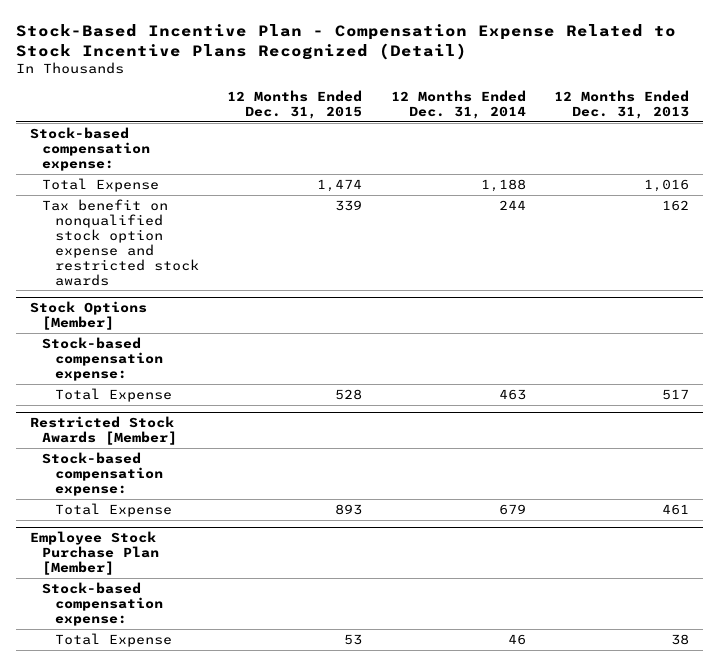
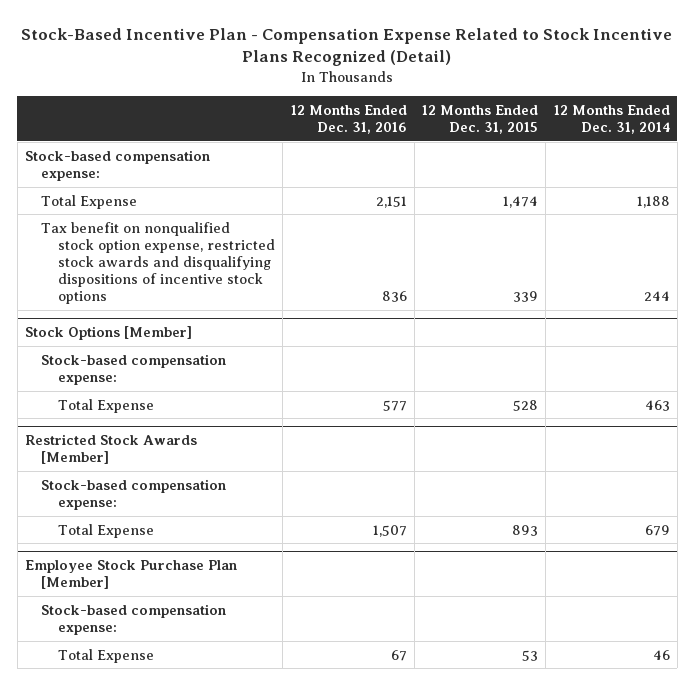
[553,90,689,120] 12 Months Ended Dec. 31, 2013 -> none
none -> [290,104,407,134] 12 Months Ended Dec. 31, 2016
[42,198,199,286] Tax benefit on nonqualified stock option expense and restricted stock awards -> [41,221,276,305] Tax benefit on nonqualified stock option expense, restricted stock awards and disqualifying dispositions of incentive stock options

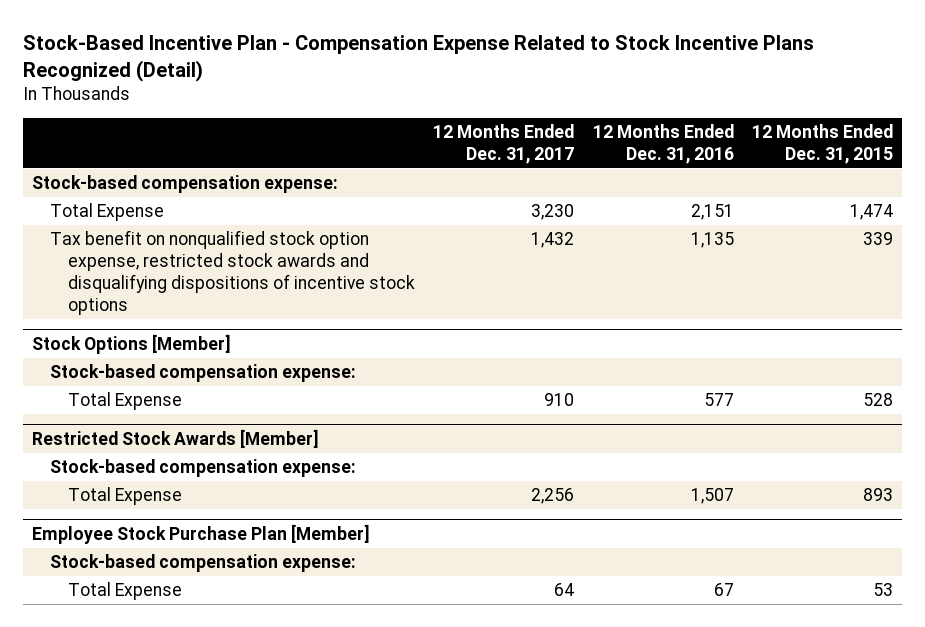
[553,104,670,134] 12 Months Ended Dec. 31, 2014 -> none
none -> [433,123,575,164] 12 Months Ended Dec. 31, 2017
[381,291,407,303] 836 -> [690,232,734,249] 1,135

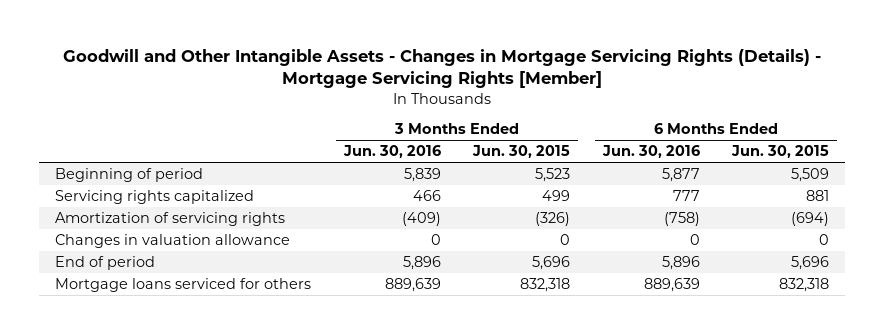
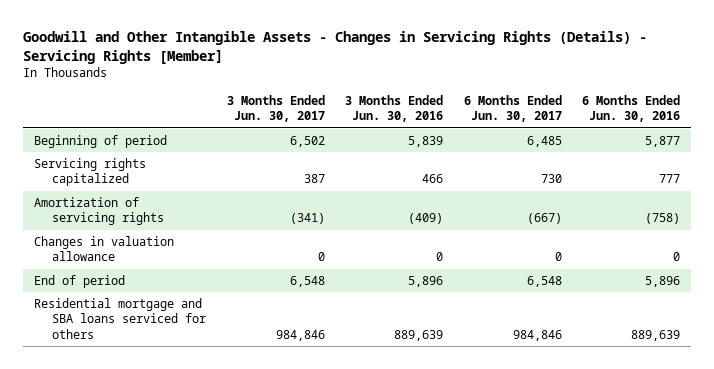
[63,48,822,89] Goodwill and Other Intangible Assets - Changes in Mortgage Servicing Rights (Details) - Mortgage Servicing Rights [Member] -> [23,31,648,64] Goodwill and Other Intangible Assets - Changes in Servicing Rights (Details) - Servicing Rights [Member]
[472,145,571,159] Jun. 30, 2015 -> none
[731,145,830,159] Jun. 30, 2015 -> none
none -> [226,94,325,123] 3 Months Ended Jun. 30, 2017
none -> [463,94,562,123] 6 Months Ended Jun. 30, 2017
[55,277,312,292] Mortgage loans serviced for others -> [33,297,207,339] Residential mortgage and SBA loans serviced for others

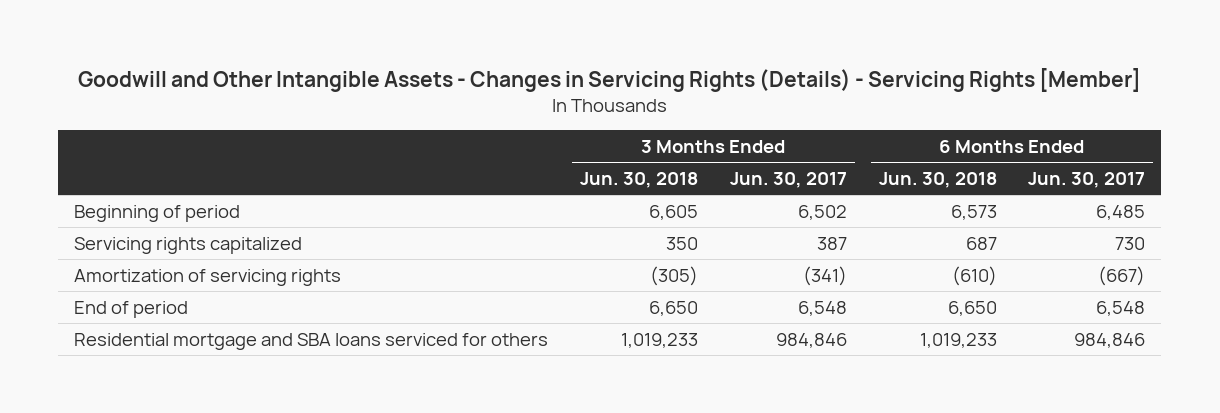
[345,94,444,123] 3 Months Ended Jun. 30, 2016 -> none
[582,94,681,123] 6 Months Ended Jun. 30, 2016 -> none
none -> [580,171,699,188] Jun. 30, 2018
none -> [878,171,997,188] Jun. 30, 2018
[33,235,174,262] Changes in valuation allowance -> none

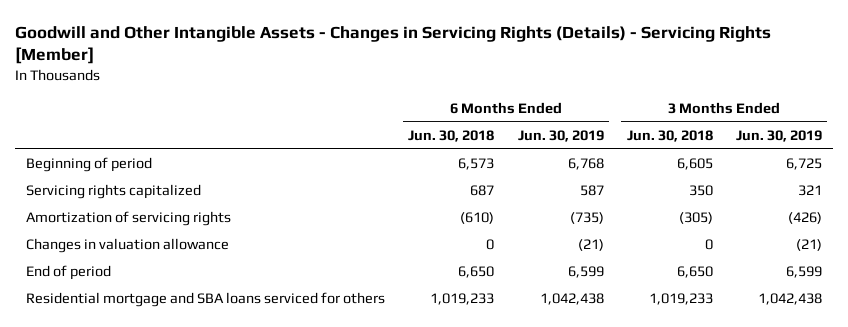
[729,171,847,188] Jun. 30, 2017 -> none
[1028,171,1146,188] Jun. 30, 2017 -> none
none -> [517,129,604,142] Jun. 30, 2019
none -> [735,129,822,142] Jun. 30, 2019
none -> [26,238,230,254] Changes in valuation allowance

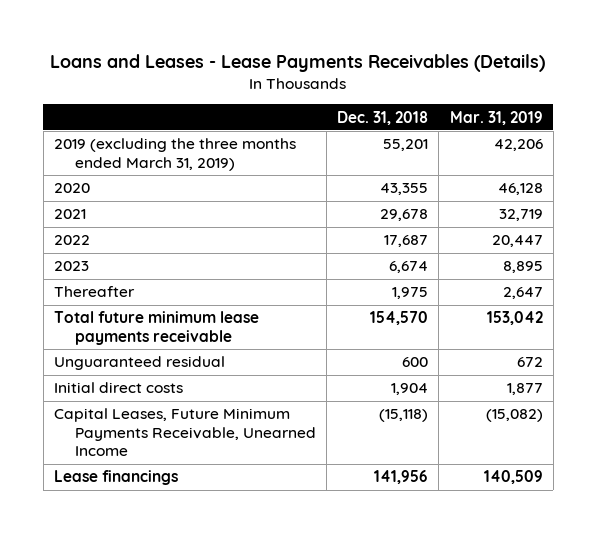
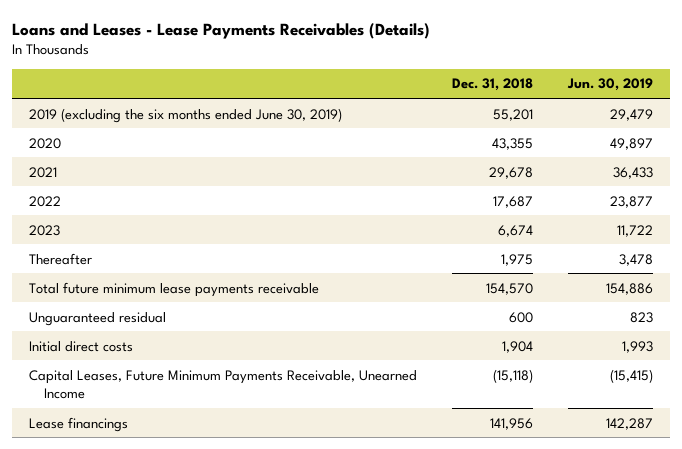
[449,110,543,125] Mar. 31, 2019 -> none
none -> [566,78,653,92] Jun. 30, 2019
[53,138,296,171] 2019 (excluding the three months ended March 31, 2019) -> [29,107,343,123] 2019 (excluding the six months ended June 30, 2019)

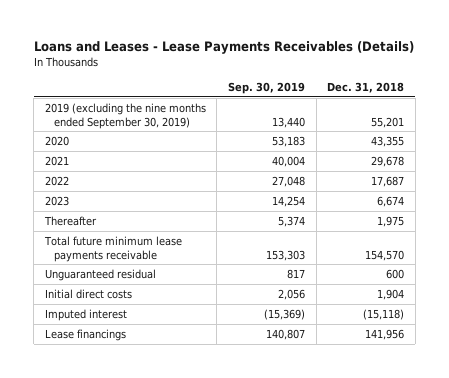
[566,78,653,92] Jun. 30, 2019 -> none
none -> [228,81,306,94] Sep. 30, 2019
[29,107,343,123] 2019 (excluding the six months ended June 30, 2019) -> [44,102,206,129] 2019 (excluding the nine months ended September 30, 2019)
[29,369,418,399] Capital Leases, Future Minimum Payments Receivable, Unearned Income -> [44,308,127,321] Imputed interest

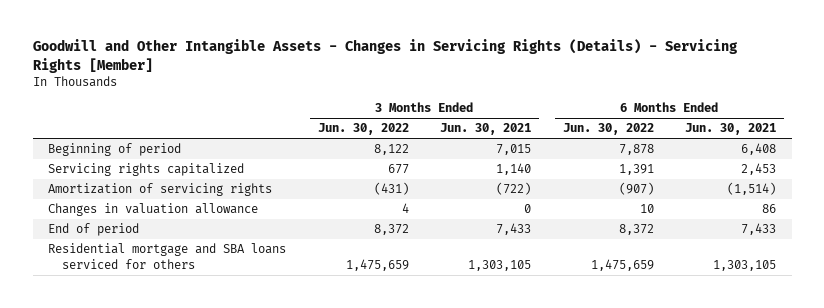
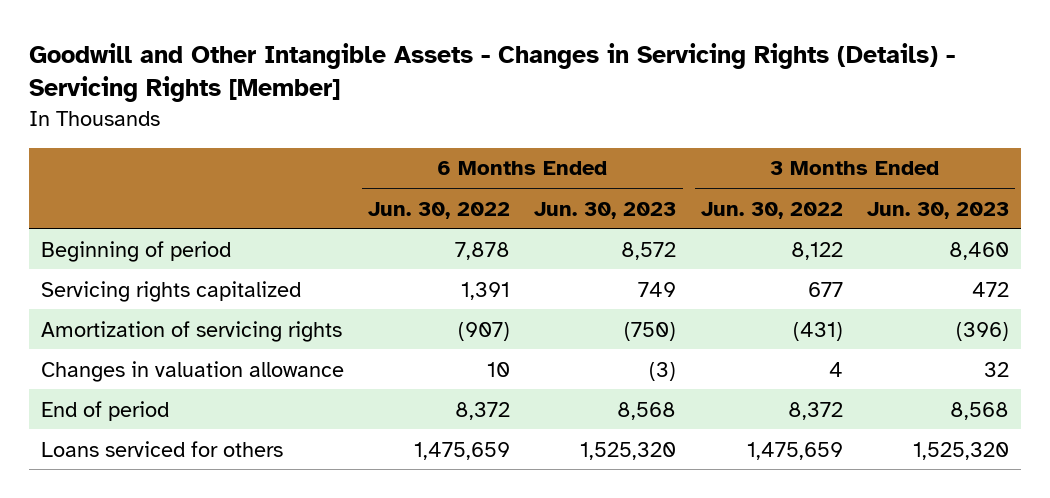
[440,123,532,136] Jun. 30, 2021 -> none
[685,123,777,136] Jun. 30, 2021 -> none
none -> [534,201,677,219] Jun. 30, 2023
none -> [867,201,1010,219] Jun. 30, 2023
[48,243,287,269] Residential mortgage and SBA loans serviced for others -> [40,440,283,457] Loans serviced for others

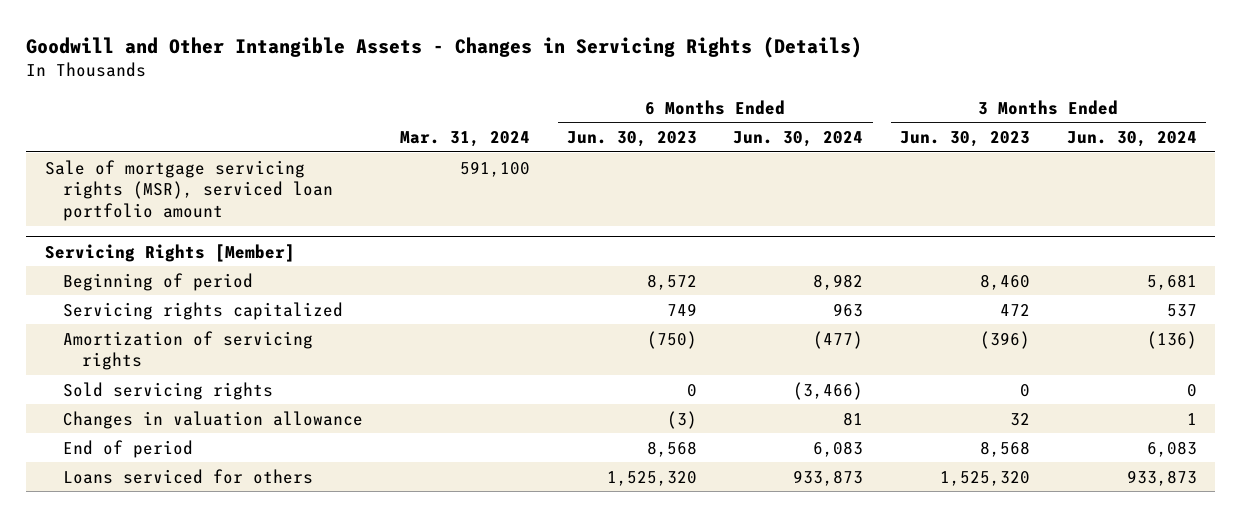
[28,42,955,103] Goodwill and Other Intangible Assets - Changes in Servicing Rights (Details) - Servicing Rights [Member] -> [26,36,863,58] Goodwill and Other Intangible Assets - Changes in Servicing Rights (Details)
[368,201,511,219] Jun. 30, 2022 -> none
[700,201,843,219] Jun. 30, 2022 -> none
none -> [400,131,531,148] Mar. 31, 2024
none -> [733,131,864,148] Jun. 30, 2024
none -> [1066,131,1197,148] Jun. 30, 2024
none -> [44,159,334,222] Sale of mortgage servicing rights (MSR), serviced loan portfolio amount
none -> [44,243,295,262] Servicing Rights [Member]
none -> [63,381,274,400] Sold servicing rights

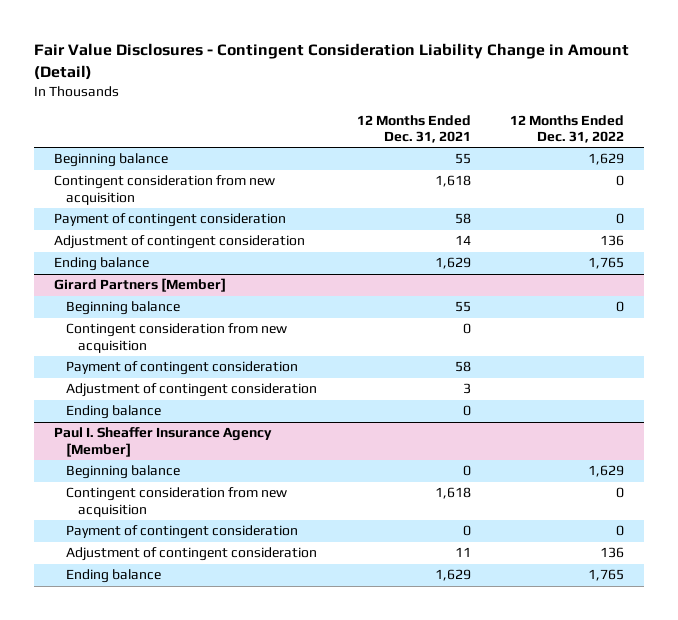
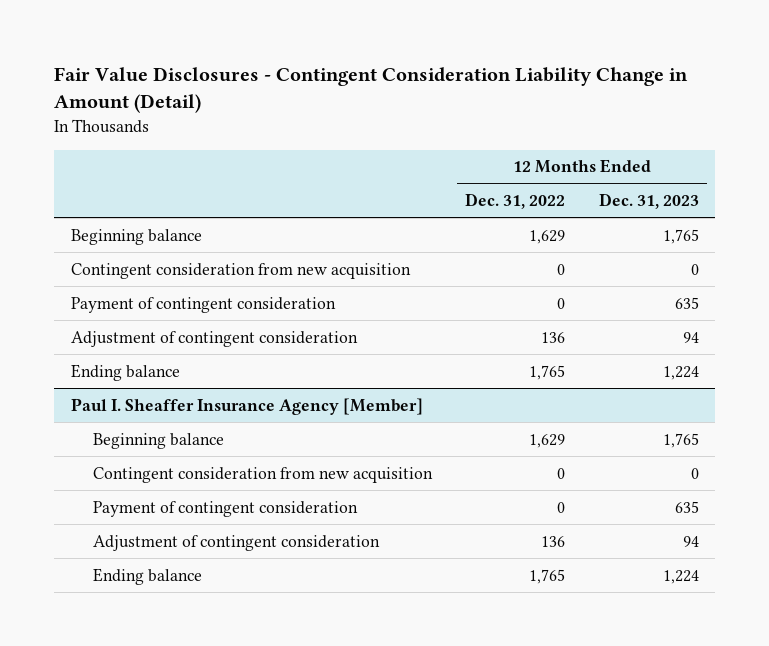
[356,114,471,143] 12 Months Ended Dec. 31, 2021 -> none
none -> [598,193,699,210] Dec. 31, 2023
[53,278,226,293] Girard Partners [Member] -> none
[66,301,181,316] Beginning balance -> none
[66,323,288,353] Contingent consideration from new acquisition -> none
[66,361,299,376] Payment of contingent consideration -> none
[66,383,318,398] Adjustment of contingent consideration -> none
[66,405,162,420] Ending balance -> none

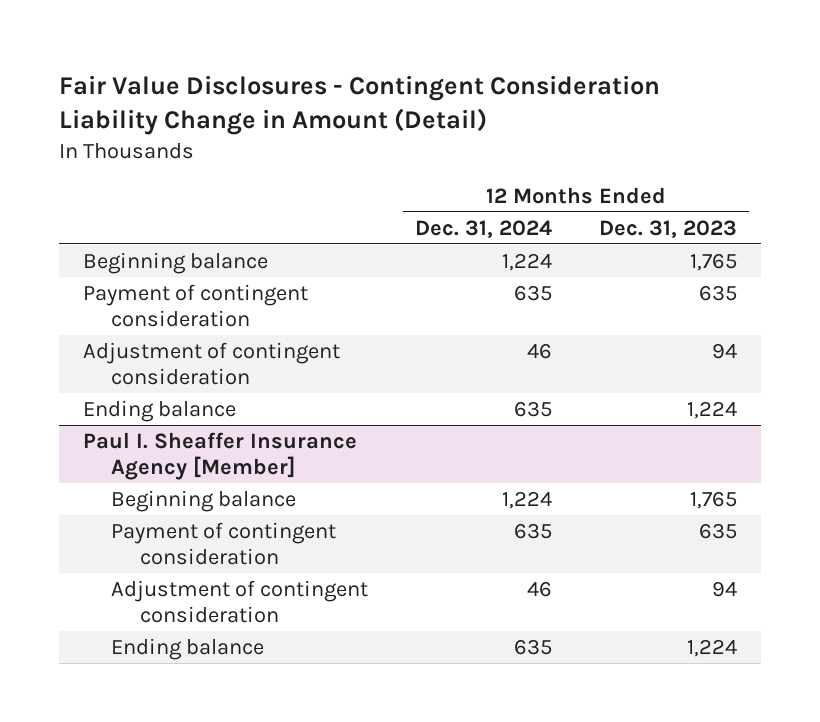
[465,193,566,210] Dec. 31, 2022 -> none
none -> [415,219,553,238] Dec. 31, 2024
[70,262,411,279] Contingent consideration from new acquisition -> none
[93,466,434,483] Contingent consideration from new acquisition -> none

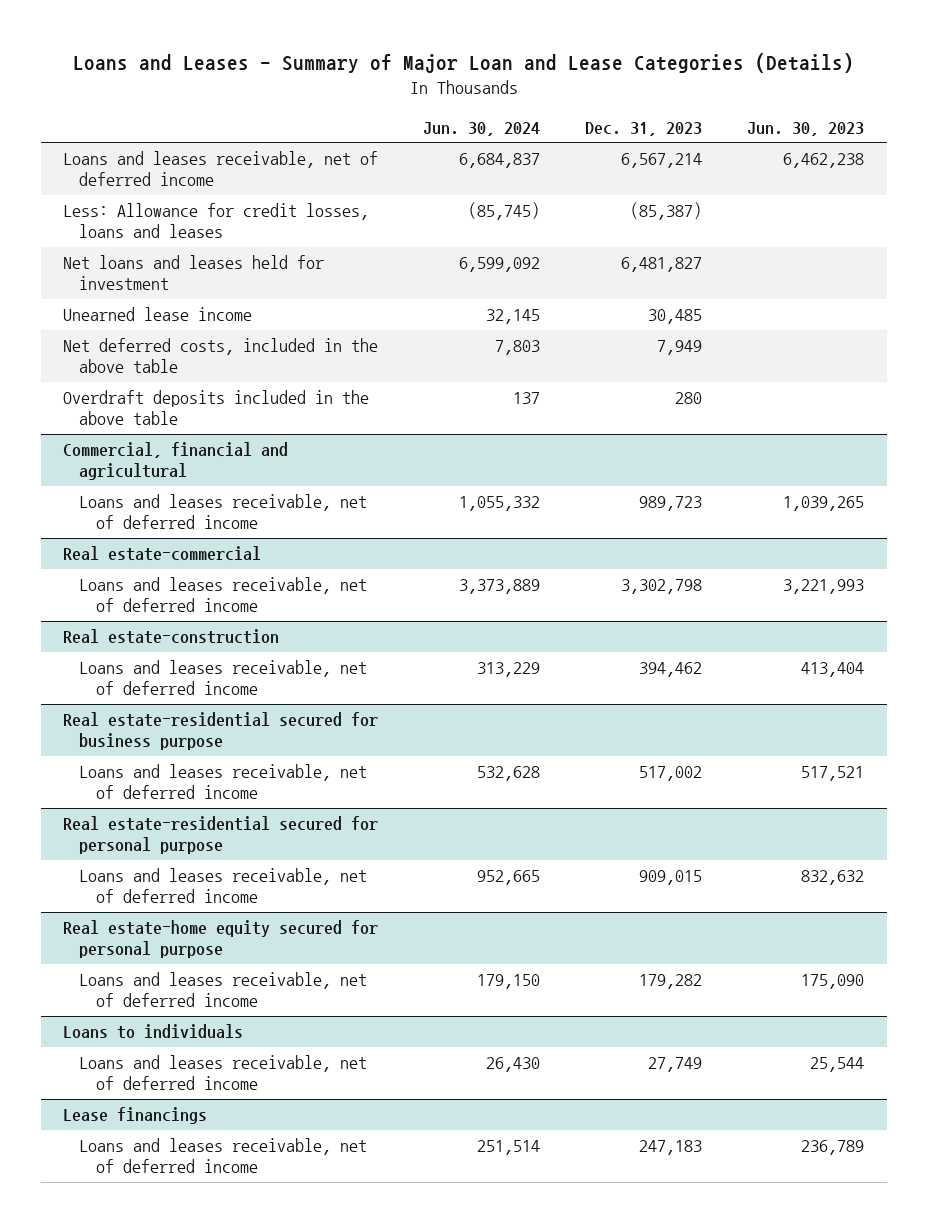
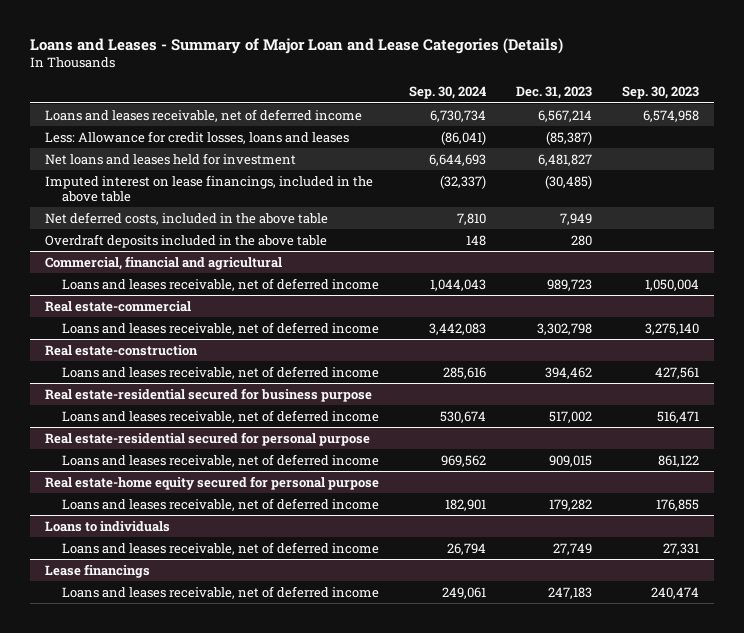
[423,121,541,136] Jun. 30, 2024 -> none
[747,121,865,136] Jun. 30, 2023 -> none
none -> [408,86,486,100] Sep. 30, 2024
none -> [621,86,699,100] Sep. 30, 2023
[63,307,253,322] Unearned lease income -> none
none -> [45,174,374,202] Imputed interest on lease financings, included in the above table

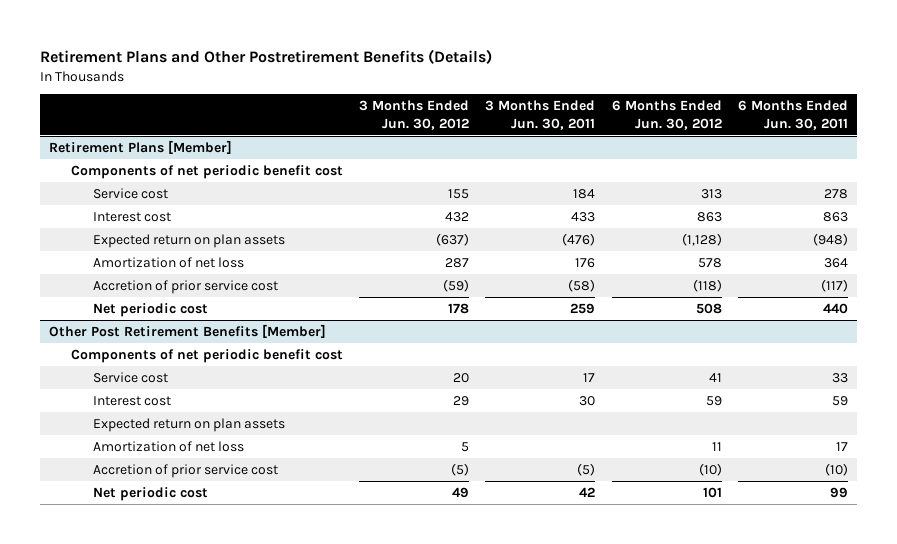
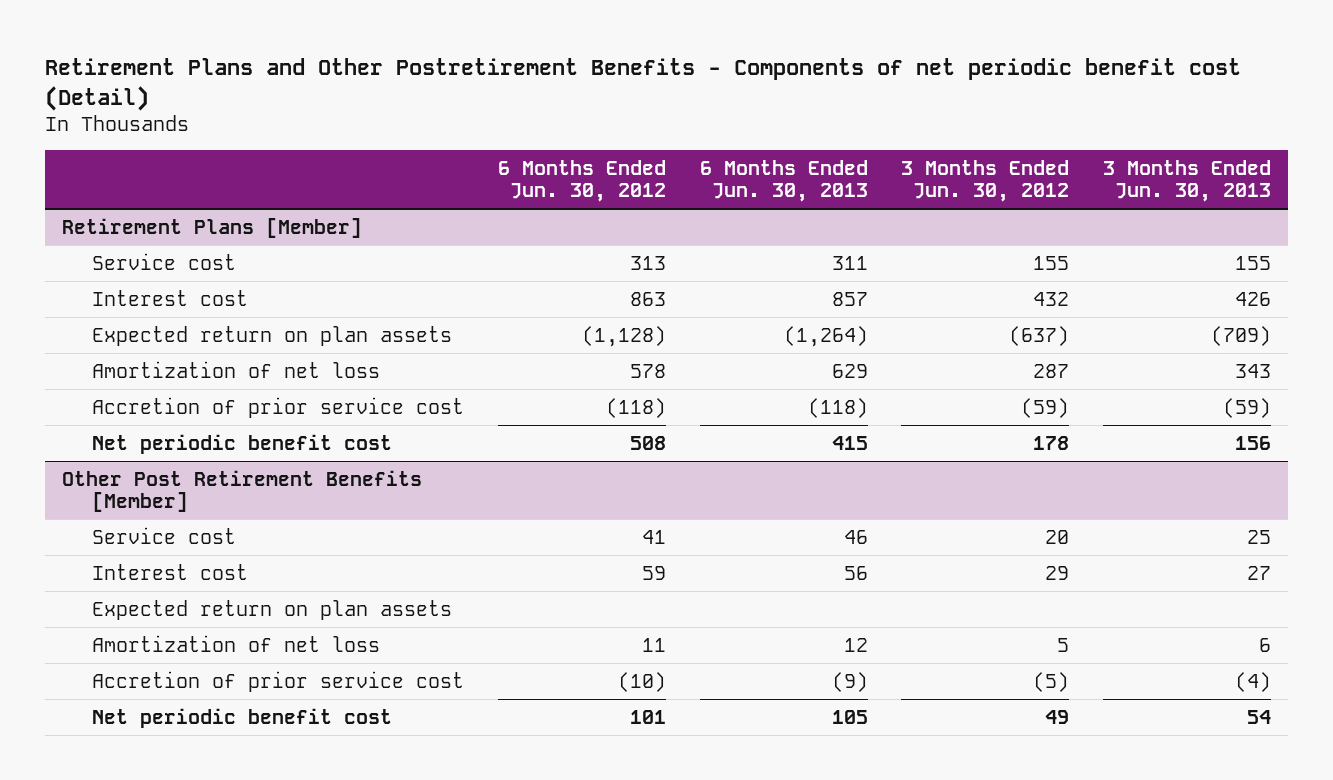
[40,48,493,64] Retirement Plans and Other Postretirement Benefits (Details) -> [44,57,1241,111] Retirement Plans and Other Postretirement Benefits - Components of net periodic benefit cost (Detail)
[485,99,596,130] 3 Months Ended Jun. 30, 2011 -> none
[738,99,849,130] 6 Months Ended Jun. 30, 2011 -> none
none -> [699,159,868,203] 6 Months Ended Jun. 30, 2013
none -> [1103,159,1272,203] 3 Months Ended Jun. 30, 2013
[70,164,343,179] Components of net periodic benefit cost -> none
[92,302,208,317] Net periodic cost -> [91,433,392,454] Net periodic benefit cost
[70,348,343,363] Components of net periodic benefit cost -> none
[92,486,208,501] Net periodic cost -> [91,707,392,728] Net periodic benefit cost

